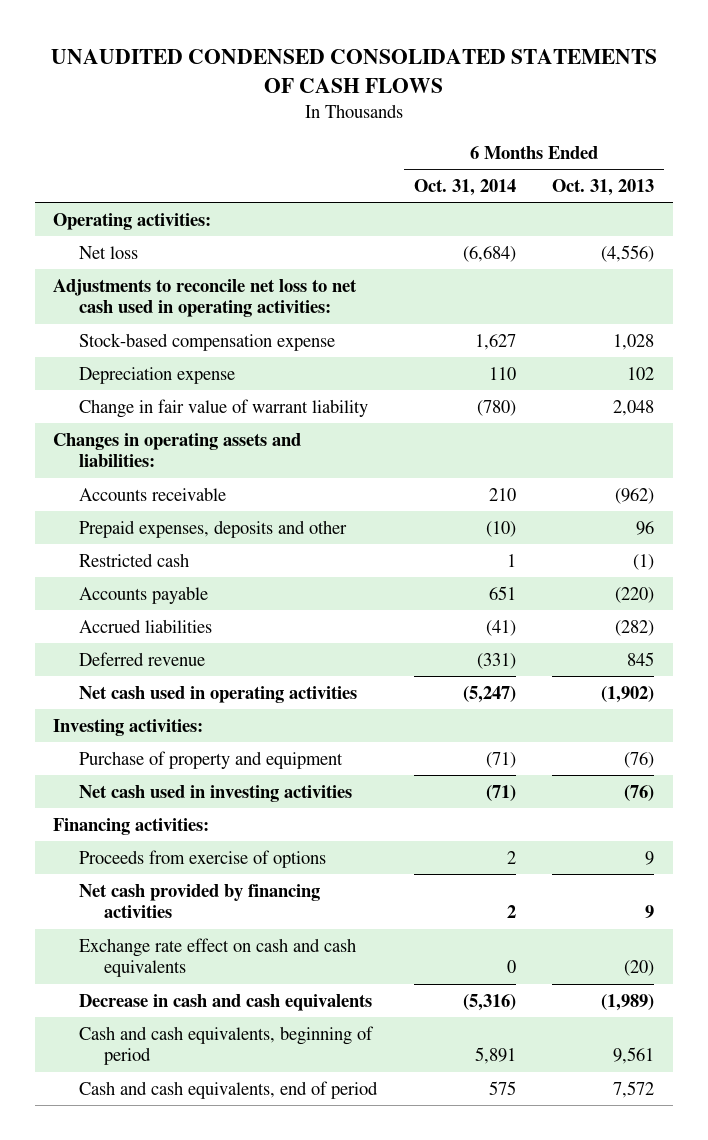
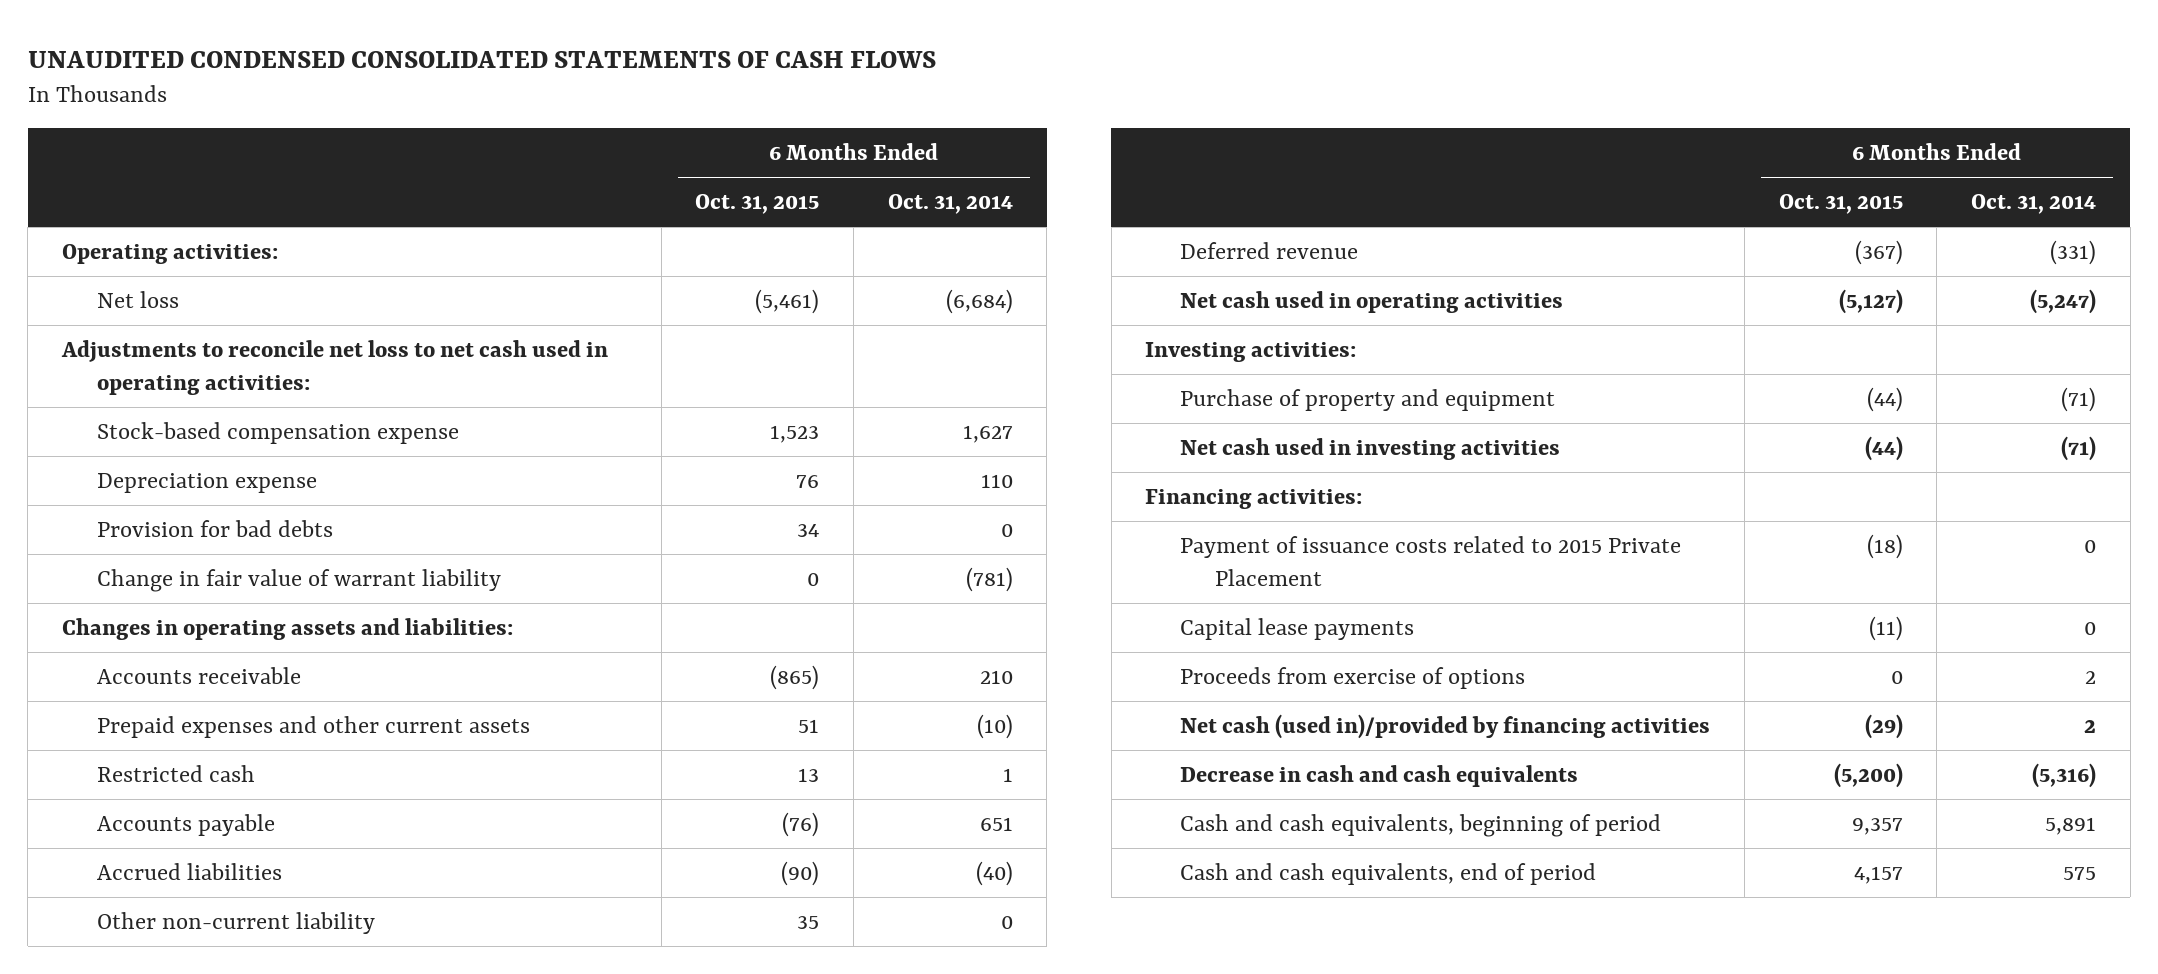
[552,179,655,197] Oct. 31, 2013 -> none
none -> [695,194,820,215] Oct. 31, 2015
none -> [96,519,333,537] Provision for bad debts
[476,399,516,416] (780) -> [965,566,1013,592] (781)
[78,519,347,538] Prepaid expenses, deposits and other -> [96,715,530,738] Prepaid expenses and other current assets
[485,619,516,636] (41) -> [975,860,1013,886] (40)
none -> [96,911,375,934] Other non-current liability
none -> [1180,535,1682,586] Payment of issuance costs related to 2015 Private Placement
none -> [1180,617,1415,640] Capital lease payments
[78,937,356,978] Exchange rate effect on cash and cash equivalents -> none
[78,883,320,919] Net cash provided by financing activities -> [1180,713,1711,739] Net cash (used in)/provided by financing activities

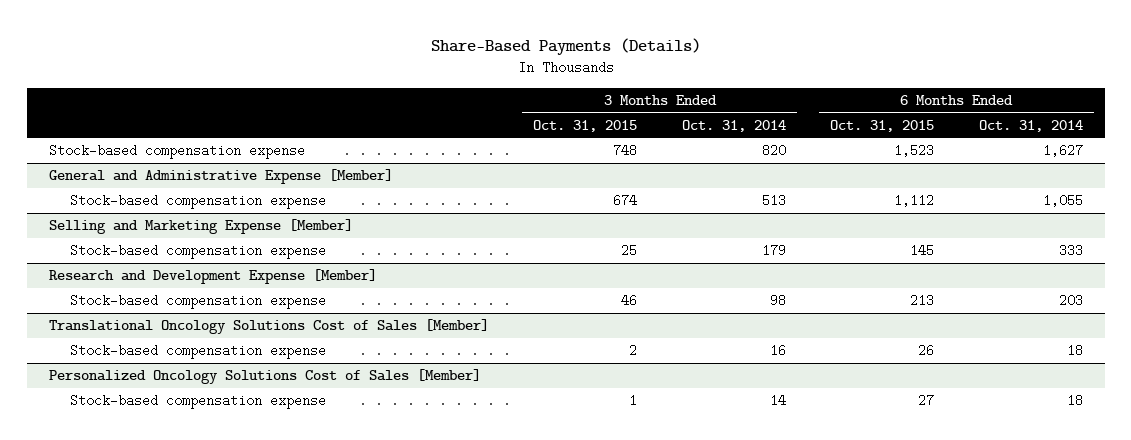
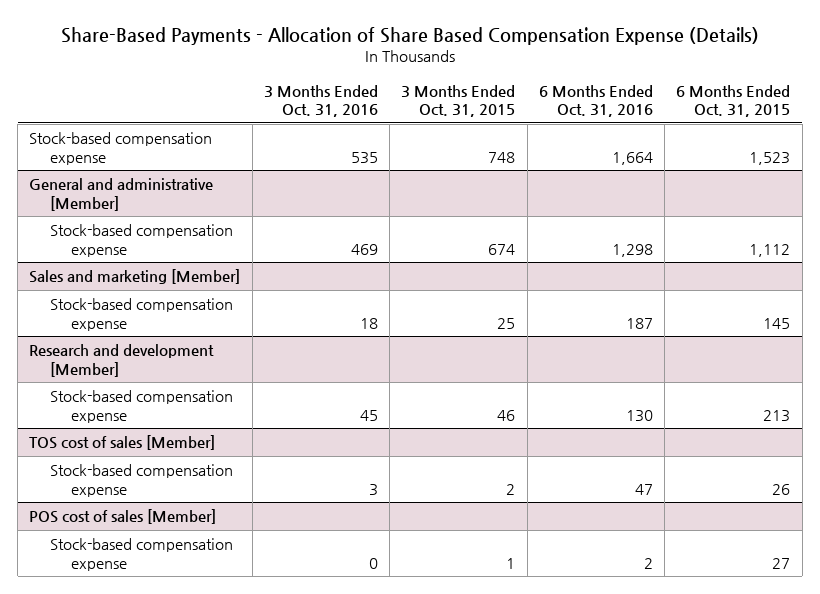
[430,37,701,55] Share-Based Payments (Details) -> [60,27,759,46] Share-Based Payments - Allocation of Share Based Compensation Expense (Details)
[681,119,786,132] Oct. 31, 2014 -> none
[978,119,1083,132] Oct. 31, 2014 -> none
none -> [263,84,378,118] 3 Months Ended Oct. 31, 2016
none -> [538,84,653,118] 6 Months Ended Oct. 31, 2016
[48,169,393,185] General and Administrative Expense [Member] -> [29,178,214,211] General and administrative [Member]
[48,219,353,235] Selling and Marketing Expense [Member] -> [29,269,241,285] Sales and marketing [Member]
[48,269,377,285] Research and Development Expense [Member] -> [29,344,215,377] Research and development [Member]
[48,319,489,335] Translational Oncology Solutions Cost of Sales [Member] -> [29,435,216,451] TOS cost of sales [Member]
[48,369,481,385] Personalized Oncology Solutions Cost of Sales [Member] -> [29,509,217,525] POS cost of sales [Member]

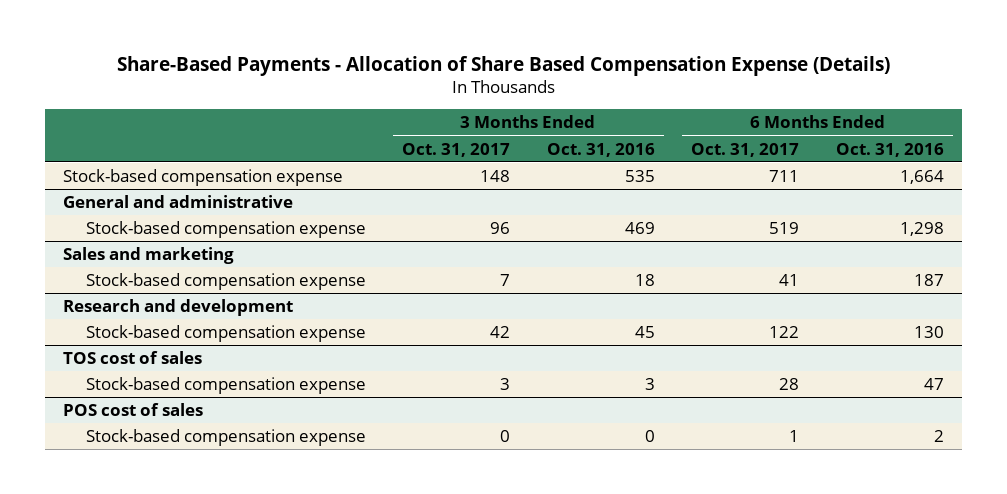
[401,84,516,118] 3 Months Ended Oct. 31, 2015 -> none
[676,84,791,118] 6 Months Ended Oct. 31, 2015 -> none
none -> [402,142,511,157] Oct. 31, 2017
none -> [691,142,800,157] Oct. 31, 2017
[29,178,214,211] General and administrative [Member] -> [63,194,294,208] General and administrative
[29,269,241,285] Sales and marketing [Member] -> [63,246,235,264] Sales and marketing
[29,344,215,377] Research and development [Member] -> [63,298,294,316] Research and development
[29,435,216,451] TOS cost of sales [Member] -> [63,350,203,364] TOS cost of sales
[29,509,217,525] POS cost of sales [Member] -> [63,402,204,416] POS cost of sales

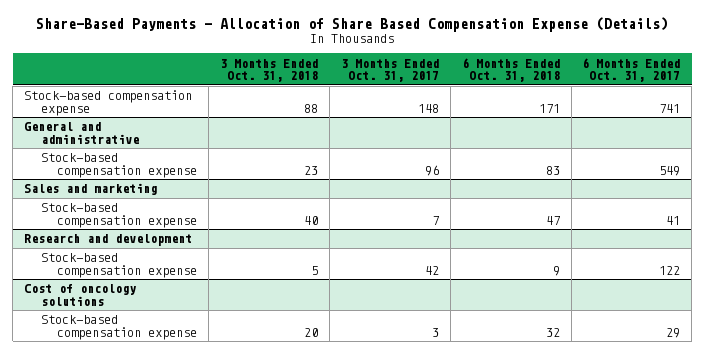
[546,142,655,157] Oct. 31, 2016 -> none
[835,142,944,157] Oct. 31, 2016 -> none
none -> [219,58,318,83] 3 Months Ended Oct. 31, 2018
none -> [461,57,560,83] 6 Months Ended Oct. 31, 2018
[769,169,800,182] 711 -> [659,103,681,113] 741
[769,221,800,234] 519 -> [659,165,681,176] 549
[63,402,204,416] POS cost of sales -> none
[85,428,366,446] Stock-based compensation expense -> none
[63,350,203,364] TOS cost of sales -> [24,284,137,306] Cost of oncology solutions
[779,377,800,390] 28 -> [666,327,681,338] 29

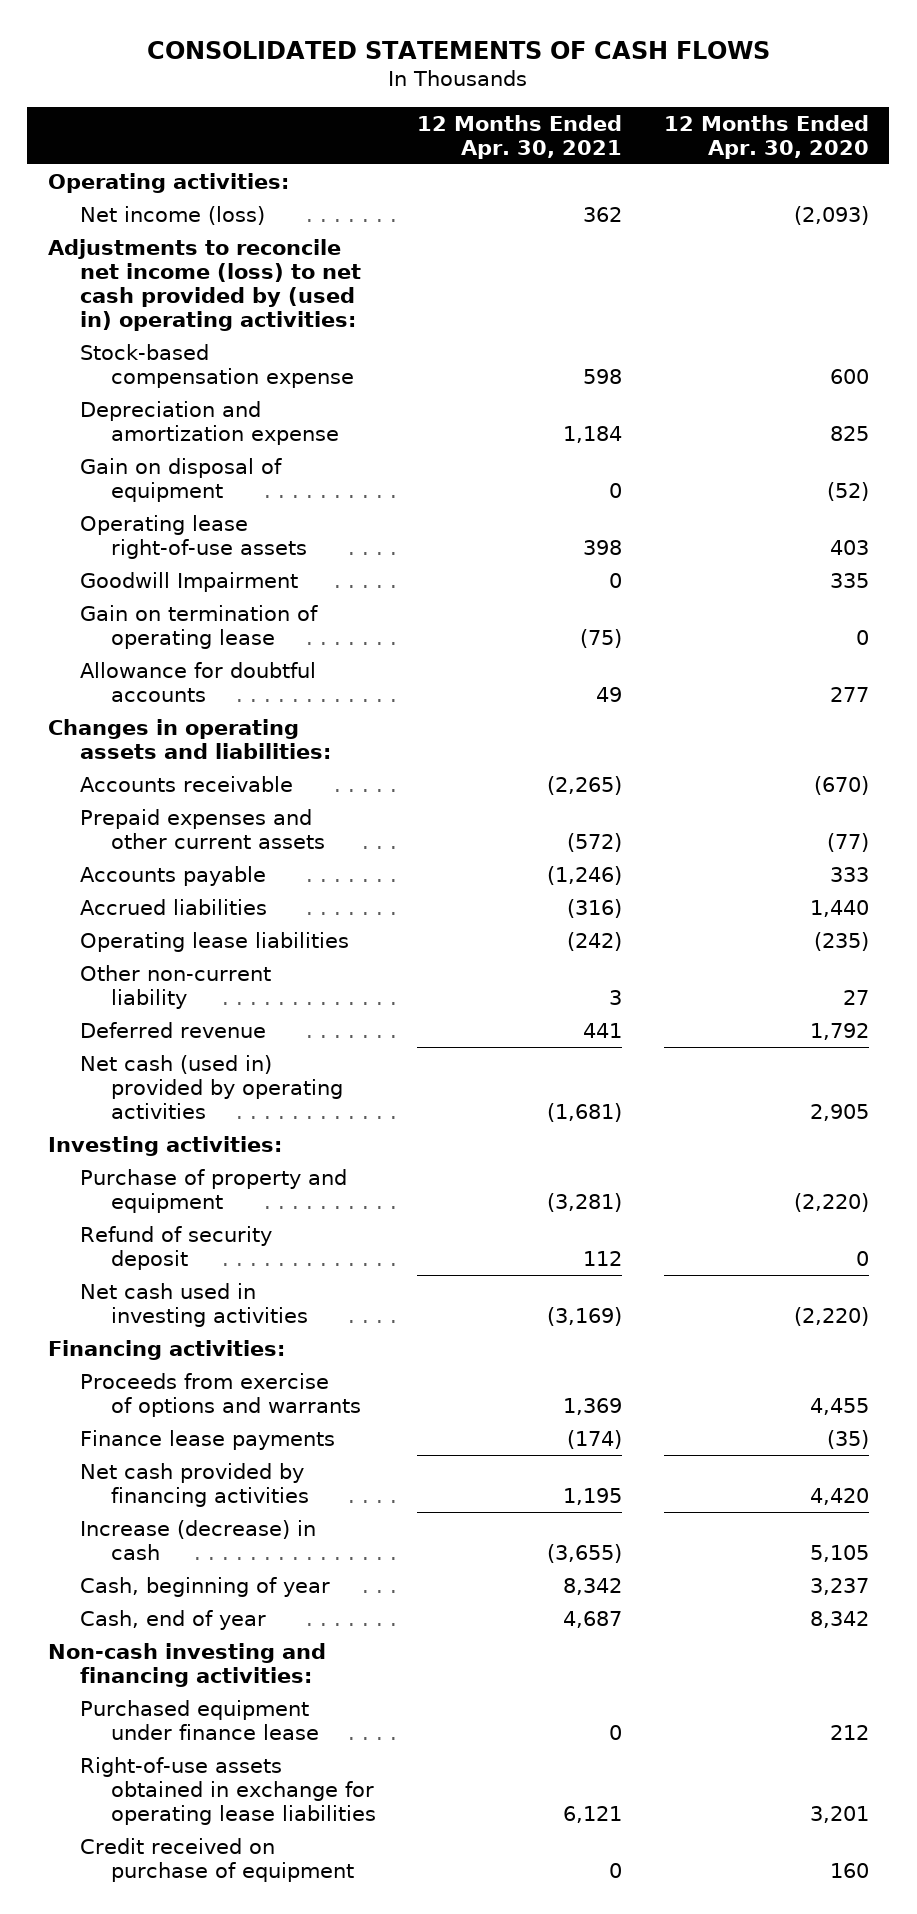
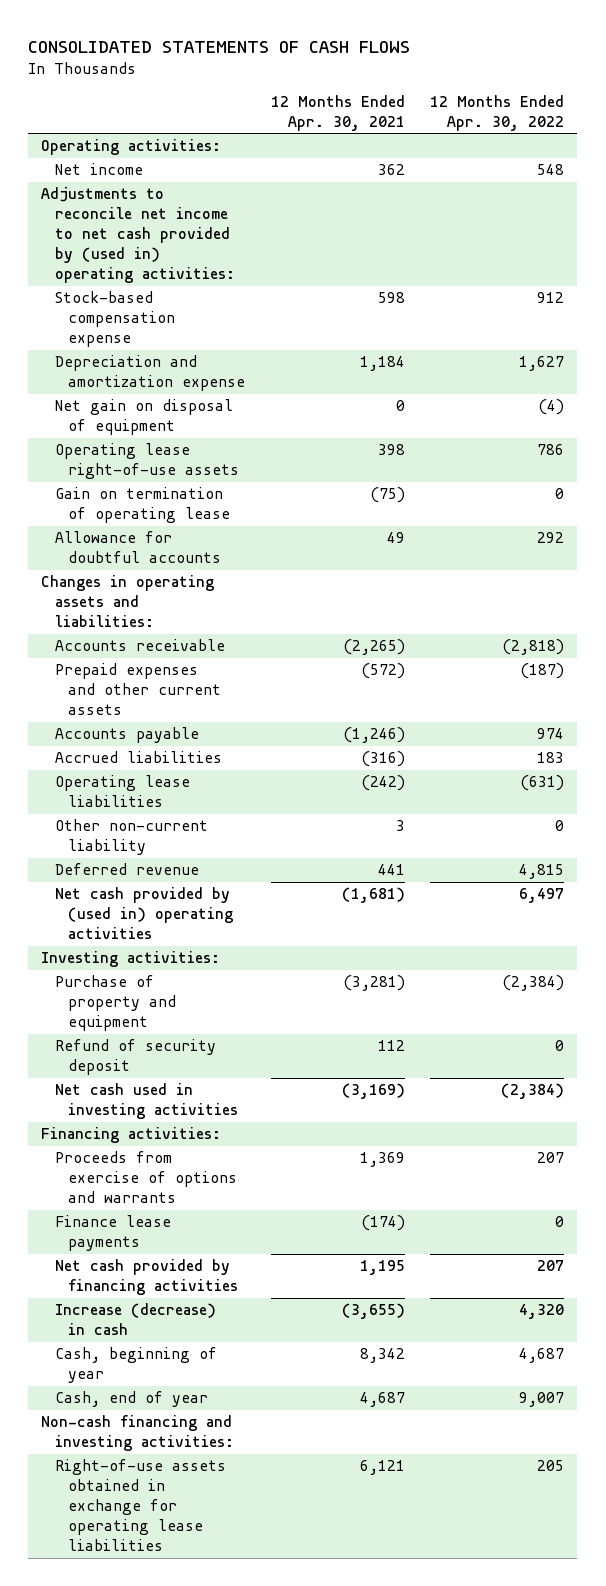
[663,114,869,159] 12 Months Ended Apr. 30, 2020 -> none
none -> [430,94,565,131] 12 Months Ended Apr. 30, 2022
[79,205,265,225] Net income (loss) -> [54,163,143,176] Net income
[48,238,361,331] Adjustments to reconcile net income (loss) to net cash provided by (used in) operating activities: -> [41,187,235,283] Adjustments to reconcile net income to net cash provided by (used in) operating activities:
[79,457,282,502] Gain on disposal of equipment -> [54,399,233,436] Net gain on disposal of equipment
[79,571,298,592] Goodwill Impairment -> none
[79,1054,344,1119] Net cash (used in) provided by operating activities -> [54,887,233,940] Net cash provided by (used in) operating activities
[79,1699,320,1740] Purchased equipment under finance lease -> none
[48,1642,327,1687] Non-cash investing and financing activities: -> [41,1415,234,1452] Non-cash financing and investing activities:
[79,1837,355,1882] Credit received on purchase of equipment -> none

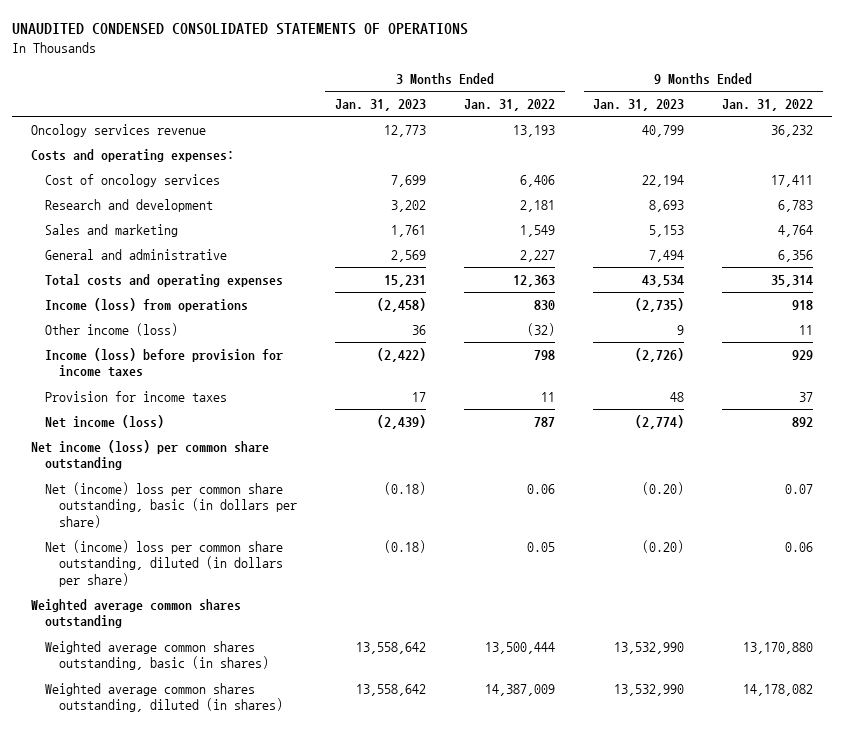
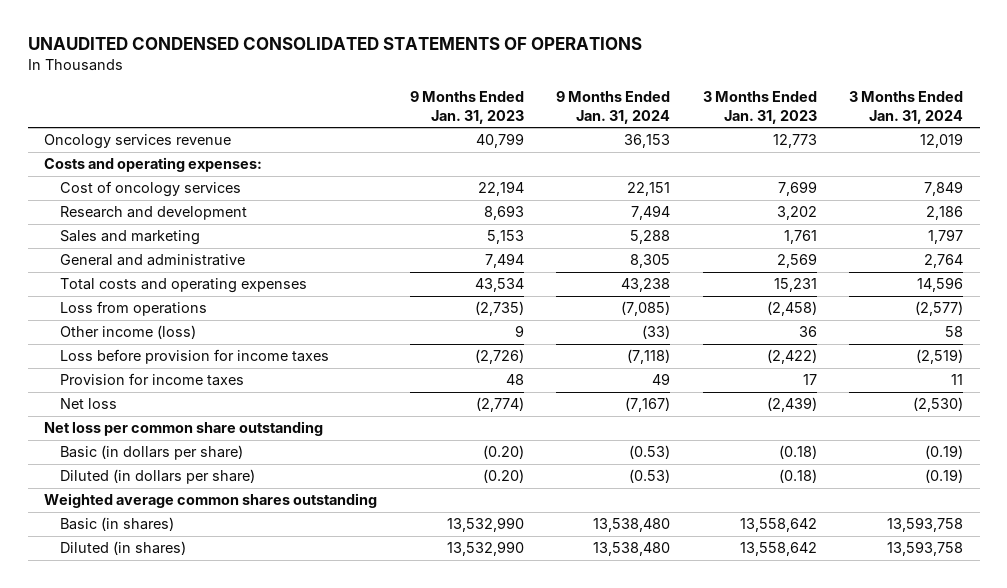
[464,99,556,112] Jan. 31, 2022 -> none
[722,99,814,112] Jan. 31, 2022 -> none
none -> [556,91,671,124] 9 Months Ended Jan. 31, 2024
none -> [849,91,964,124] 3 Months Ended Jan. 31, 2024
[44,298,248,313] Income (loss) from operations -> [60,301,208,317] Loss from operations
[44,348,283,378] Income (loss) before provision for income taxes -> [60,349,330,365] Loss before provision for income taxes
[44,415,164,429] Net income (loss) -> [60,398,118,410] Net loss
[30,440,269,471] Net income (loss) per common share outstanding -> [44,421,324,437] Net loss per common share outstanding
[44,482,297,528] Net (income) loss per common share outstanding, basic (in dollars per share) -> [60,445,244,461] Basic (in dollars per share)
[44,540,283,587] Net (income) loss per common share outstanding, diluted (in dollars per share) -> [60,469,256,485] Diluted (in dollars per share)
[44,641,269,671] Weighted average common shares outstanding, basic (in shares) -> [60,517,175,532] Basic (in shares)
[44,683,283,713] Weighted average common shares outstanding, diluted (in shares) -> [60,541,187,556] Diluted (in shares)

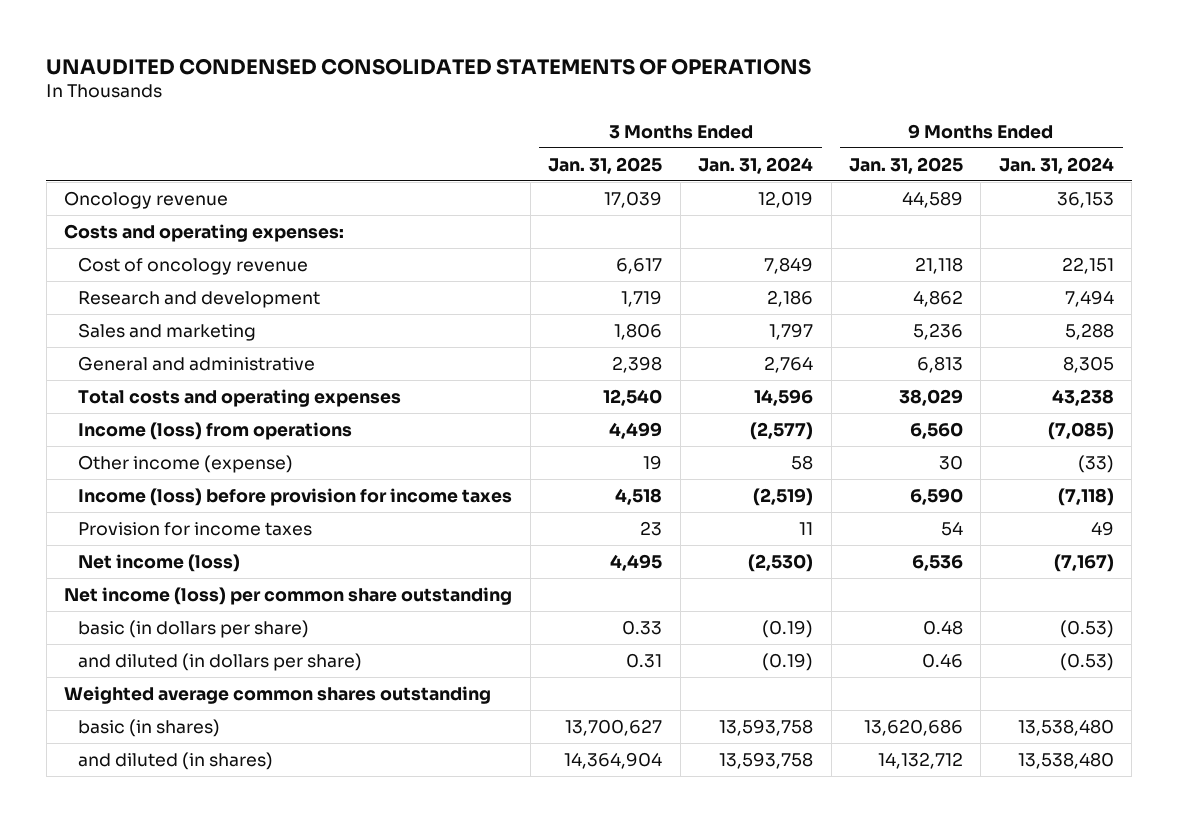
[409,91,524,124] 9 Months Ended Jan. 31, 2023 -> none
[702,91,817,124] 3 Months Ended Jan. 31, 2023 -> none
none -> [548,156,663,174] Jan. 31, 2025
none -> [849,156,964,174] Jan. 31, 2025
[44,134,232,150] Oncology services revenue -> [64,190,229,209] Oncology revenue
[60,181,242,198] Cost of oncology services -> [77,256,308,275] Cost of oncology revenue
[60,301,208,317] Loss from operations -> [77,421,352,440] Income (loss) from operations
[60,325,197,340] Other income (loss) -> [77,454,293,473] Other income (expense)
[60,349,330,365] Loss before provision for income taxes -> [77,487,512,506] Income (loss) before provision for income taxes
[60,398,118,410] Net loss -> [77,553,240,572] Net income (loss)
[44,421,324,437] Net loss per common share outstanding -> [64,586,513,605] Net income (loss) per common share outstanding
[60,445,244,461] Basic (in dollars per share) -> [77,619,309,638] basic (in dollars per share)
[60,469,256,485] Diluted (in dollars per share) -> [77,652,362,671] and diluted (in dollars per share)
[60,517,175,532] Basic (in shares) -> [77,718,220,737] basic (in shares)
[60,541,187,556] Diluted (in shares) -> [77,751,273,770] and diluted (in shares)

